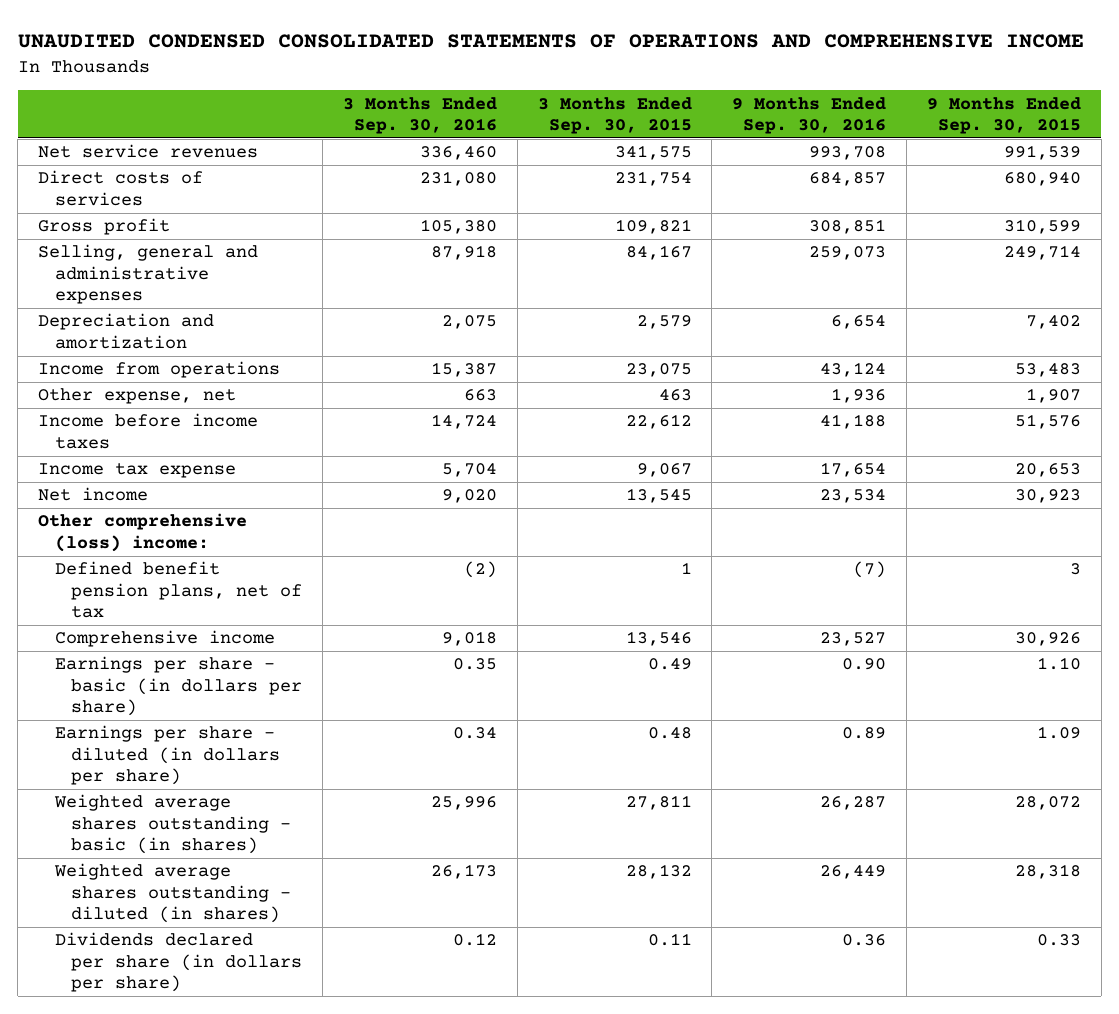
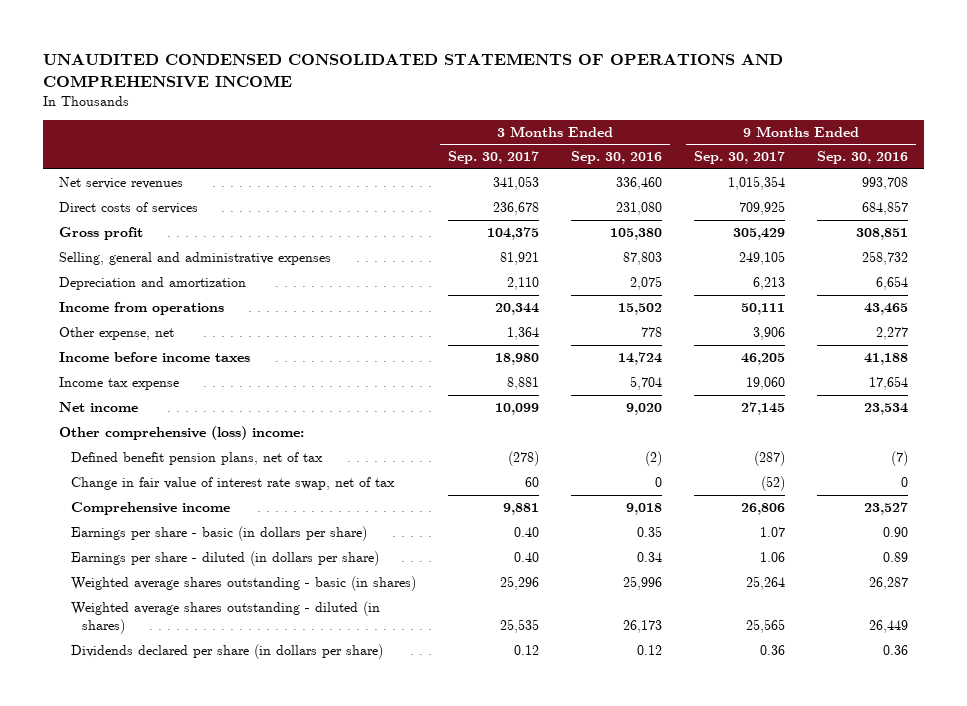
[537,96,692,135] 3 Months Ended Sep. 30, 2015 -> none
[926,96,1081,135] 9 Months Ended Sep. 30, 2015 -> none
none -> [447,151,539,165] Sep. 30, 2017
none -> [693,151,785,165] Sep. 30, 2017
[430,245,497,261] 87,918 -> [622,252,662,266] 87,803
[809,246,887,261] 259,073 -> [861,251,908,266] 258,732
[430,362,497,378] 15,387 -> [617,303,662,316] 15,502
[820,362,887,378] 43,124 -> [863,303,908,316] 43,465
[463,389,497,402] 663 -> [640,327,662,338] 778
[831,388,887,404] 1,936 -> [875,327,908,341] 2,277
none -> [70,477,395,491] Change in fair value of interest rate swap, net of tax

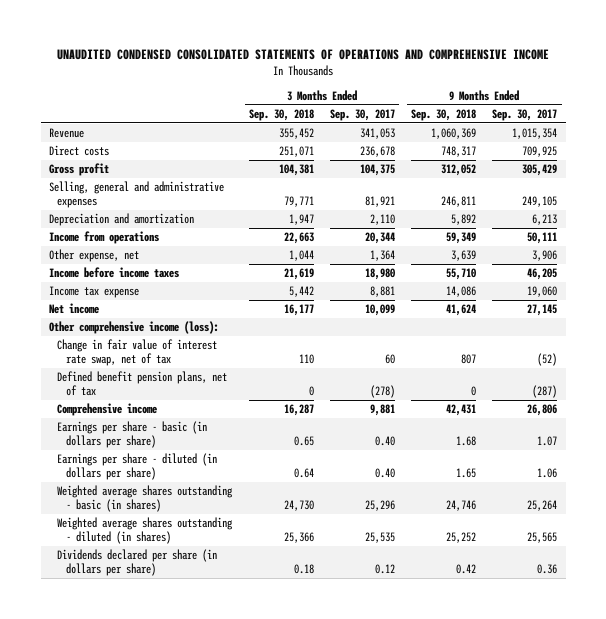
[570,151,662,165] Sep. 30, 2016 -> none
[816,151,908,165] Sep. 30, 2016 -> none
none -> [248,108,314,121] Sep. 30, 2018
none -> [411,108,477,121] Sep. 30, 2018
[59,177,184,190] Net service revenues -> [48,128,84,139] Revenue
[59,202,199,215] Direct costs of services -> [48,145,109,157] Direct costs
[59,426,305,441] Other comprehensive (loss) income: -> [48,321,219,335] Other comprehensive income (loss):
[70,452,323,466] Defined benefit pension plans, net of tax -> [57,371,228,396] Defined benefit pension plans, net of tax

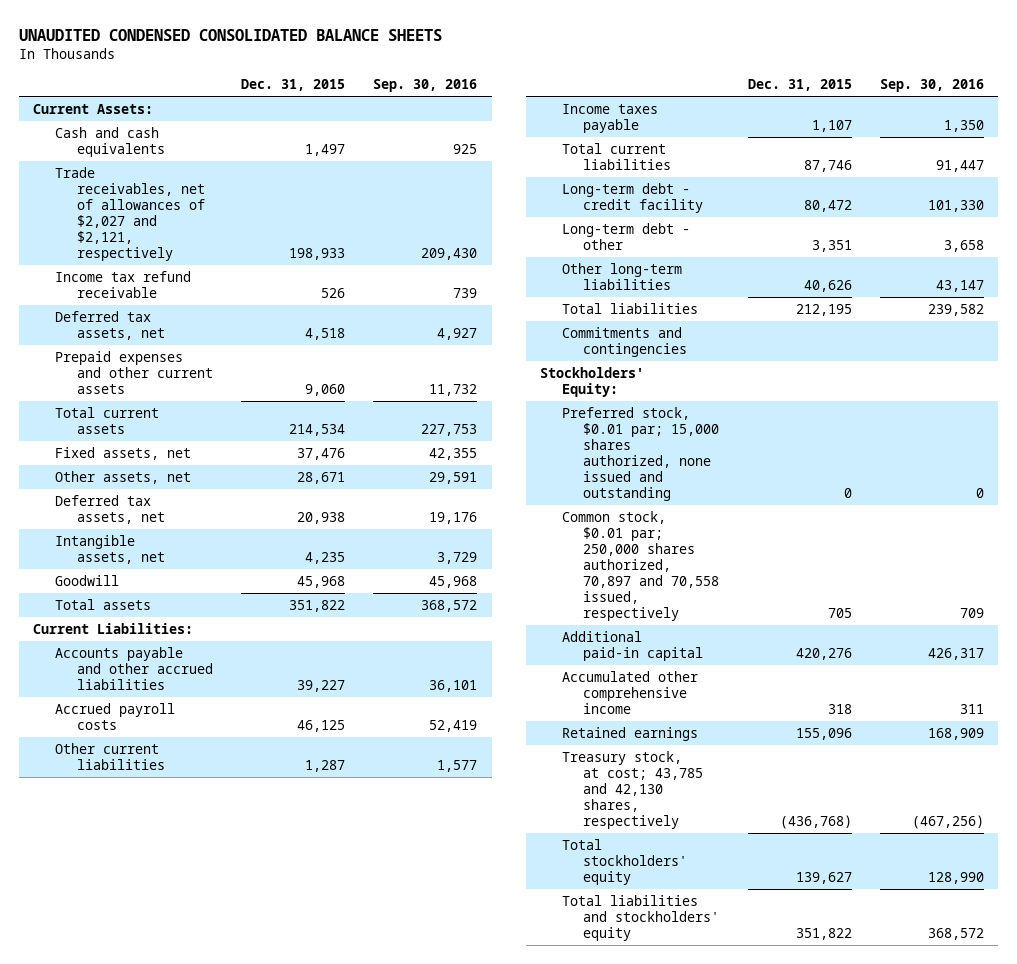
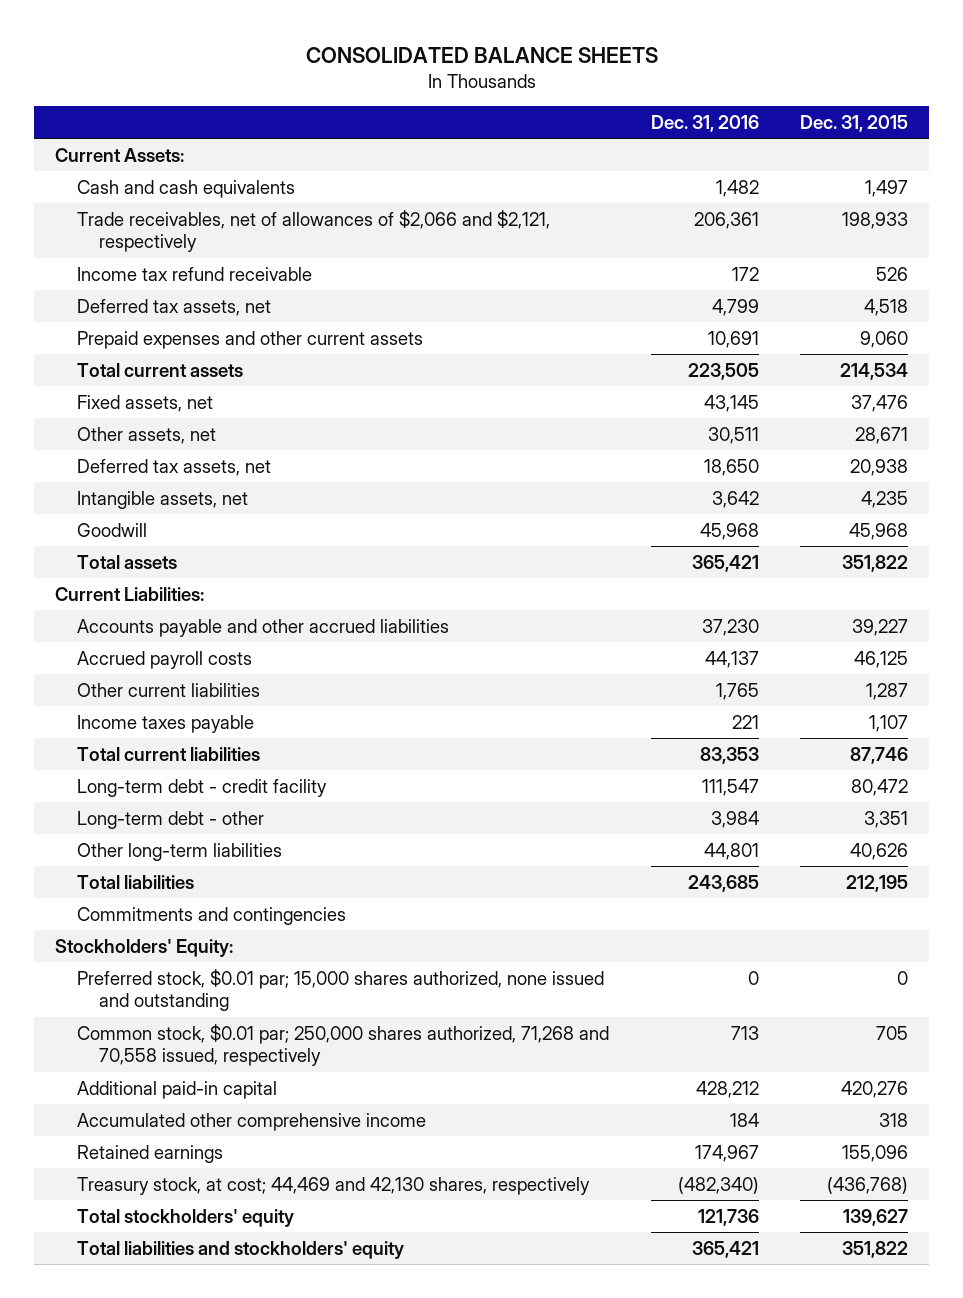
[19,28,443,41] UNAUDITED CONDENSED CONSOLIDATED BALANCE SHEETS -> [305,46,658,63] CONSOLIDATED BALANCE SHEETS
[373,79,478,93] Sep. 30, 2016 -> none
none -> [650,114,759,132] Dec. 31, 2016
[55,166,206,262] Trade receivables, net of allowances of $2,027 and $2,121, respectively -> [77,209,551,253] Trade receivables, net of allowances of $2,066 and $2,121, respectively
[561,510,720,622] Common stock, $0.01 par; 250,000 shares authorized, 70,897 and 70,558 issued, respectively -> [77,1023,610,1067] Common stock, $0.01 par; 250,000 shares authorized, 71,268 and 70,558 issued, respectively
[561,750,704,830] Treasury stock, at cost; 43,785 and 42,130 shares, respectively -> [77,1176,591,1195] Treasury stock, at cost; 44,469 and 42,130 shares, respectively

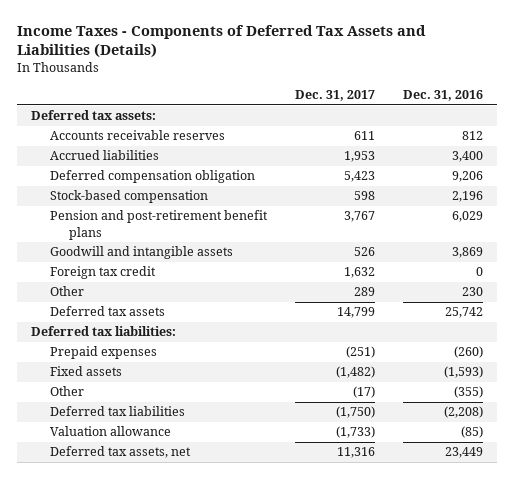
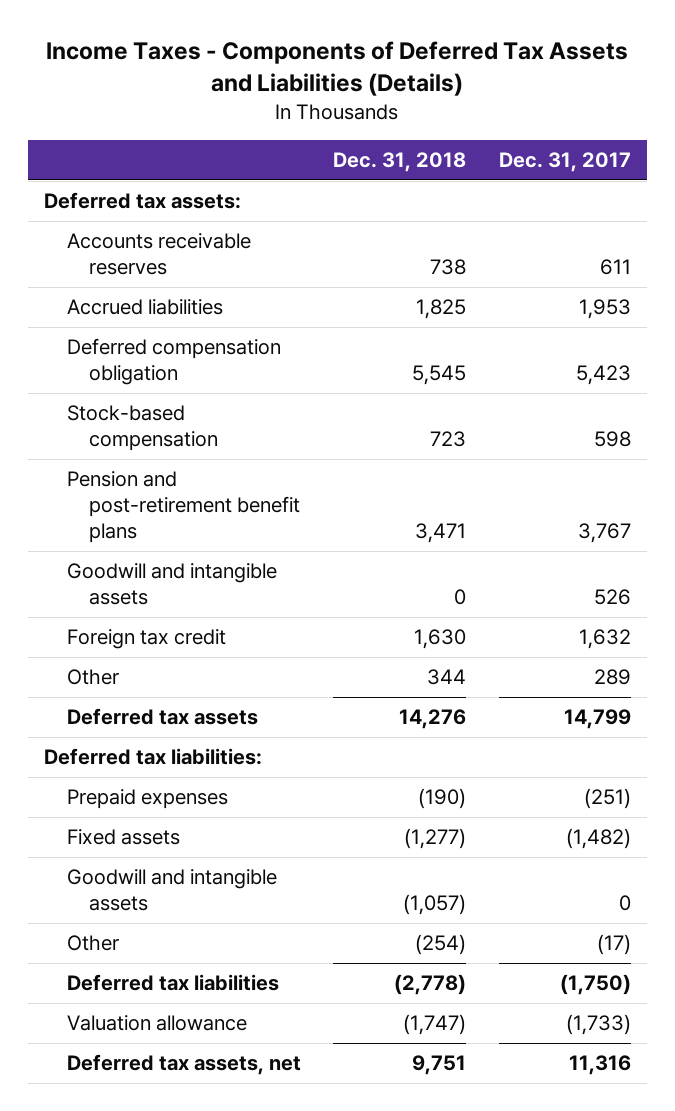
[403,90,484,102] Dec. 31, 2016 -> none
none -> [333,152,467,173] Dec. 31, 2018
none -> [66,869,277,912] Goodwill and intangible assets

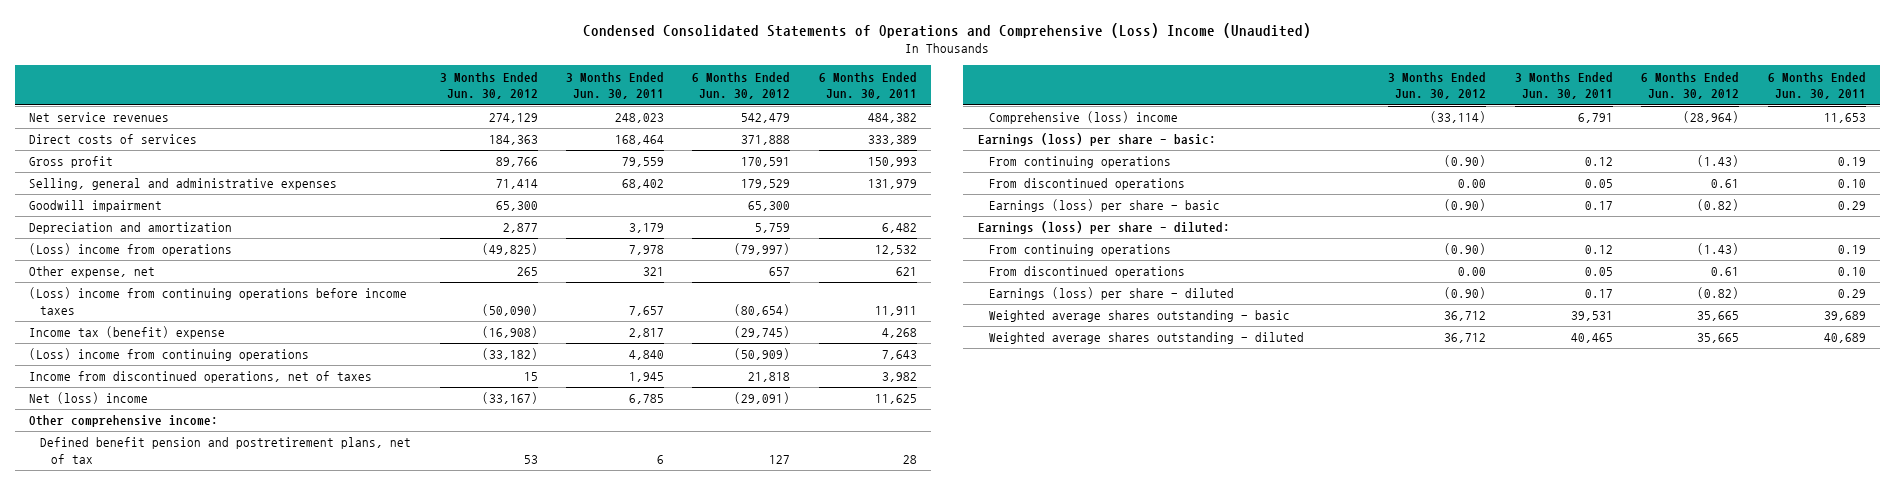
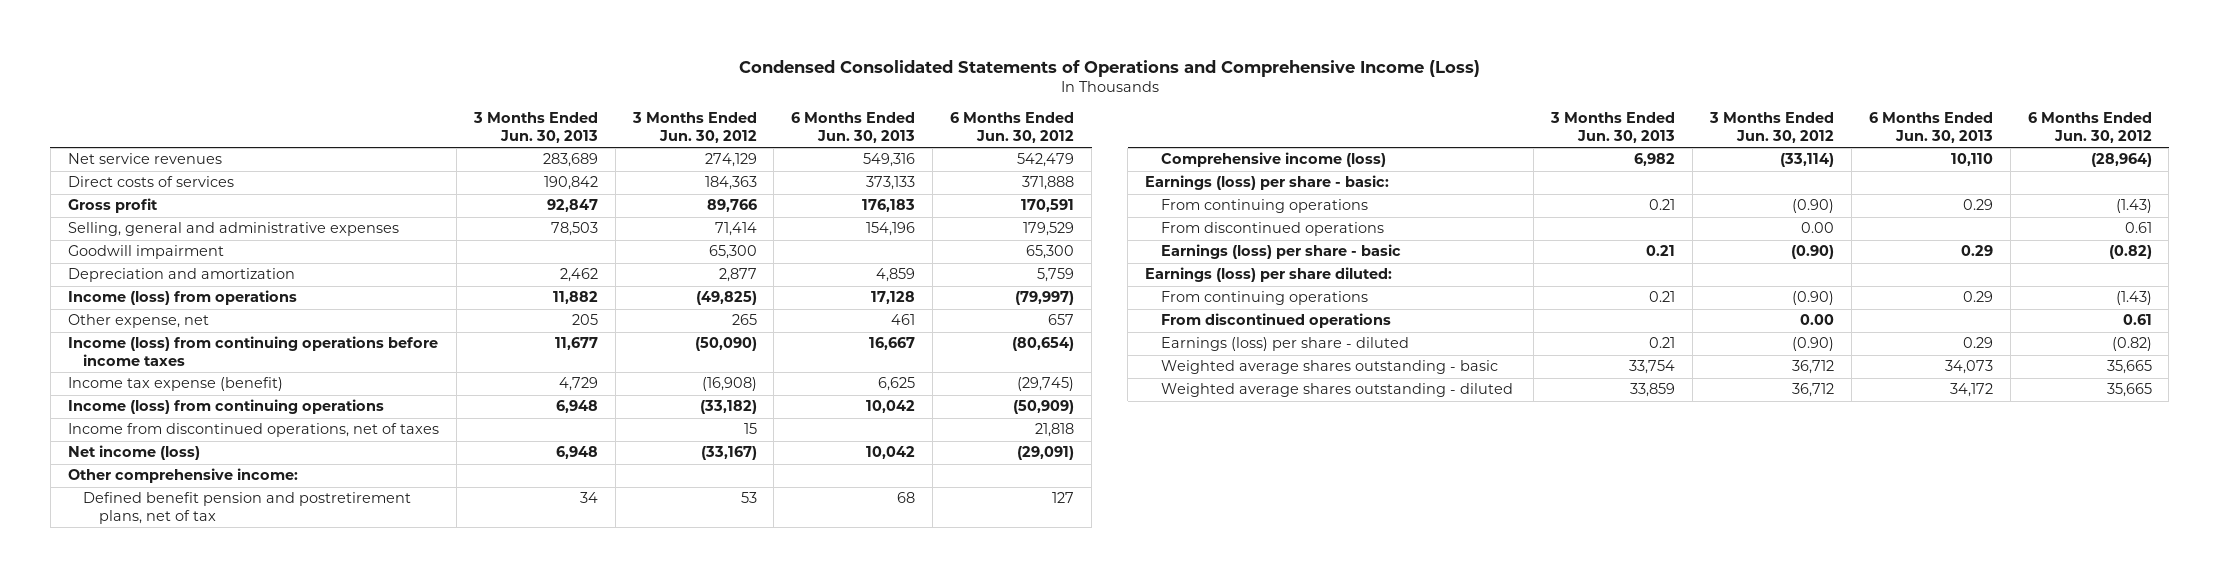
[583,22,1312,38] Condensed Consolidated Statements of Operations and Comprehensive (Loss) Income (Unaudited) -> [738,59,1480,77] Condensed Consolidated Statements of Operations and Comprehensive Income (Loss)
[565,71,664,100] 3 Months Ended Jun. 30, 2011 -> none
[818,71,917,100] 6 Months Ended Jun. 30, 2011 -> none
none -> [472,112,598,143] 3 Months Ended Jun. 30, 2013
none -> [791,112,916,143] 6 Months Ended Jun. 30, 2013
[29,243,233,257] (Loss) income from operations -> [67,290,297,306] Income (loss) from operations
[29,287,408,316] (Loss) income from continuing operations before income taxes -> [67,336,438,367] Income (loss) from continuing operations before income taxes
[29,326,226,340] Income tax (benefit) expense -> [67,377,283,392] Income tax expense (benefit)
[29,348,310,362] (Loss) income from continuing operations -> [67,399,384,415] Income (loss) from continuing operations
[29,392,149,405] Net (loss) income -> [67,445,200,461] Net income (loss)
[988,111,1178,125] Comprehensive (loss) income -> [1160,152,1386,168] Comprehensive income (loss)
[977,221,1230,235] Earnings (loss) per share - diluted: -> [1145,267,1393,283] Earnings (loss) per share diluted:

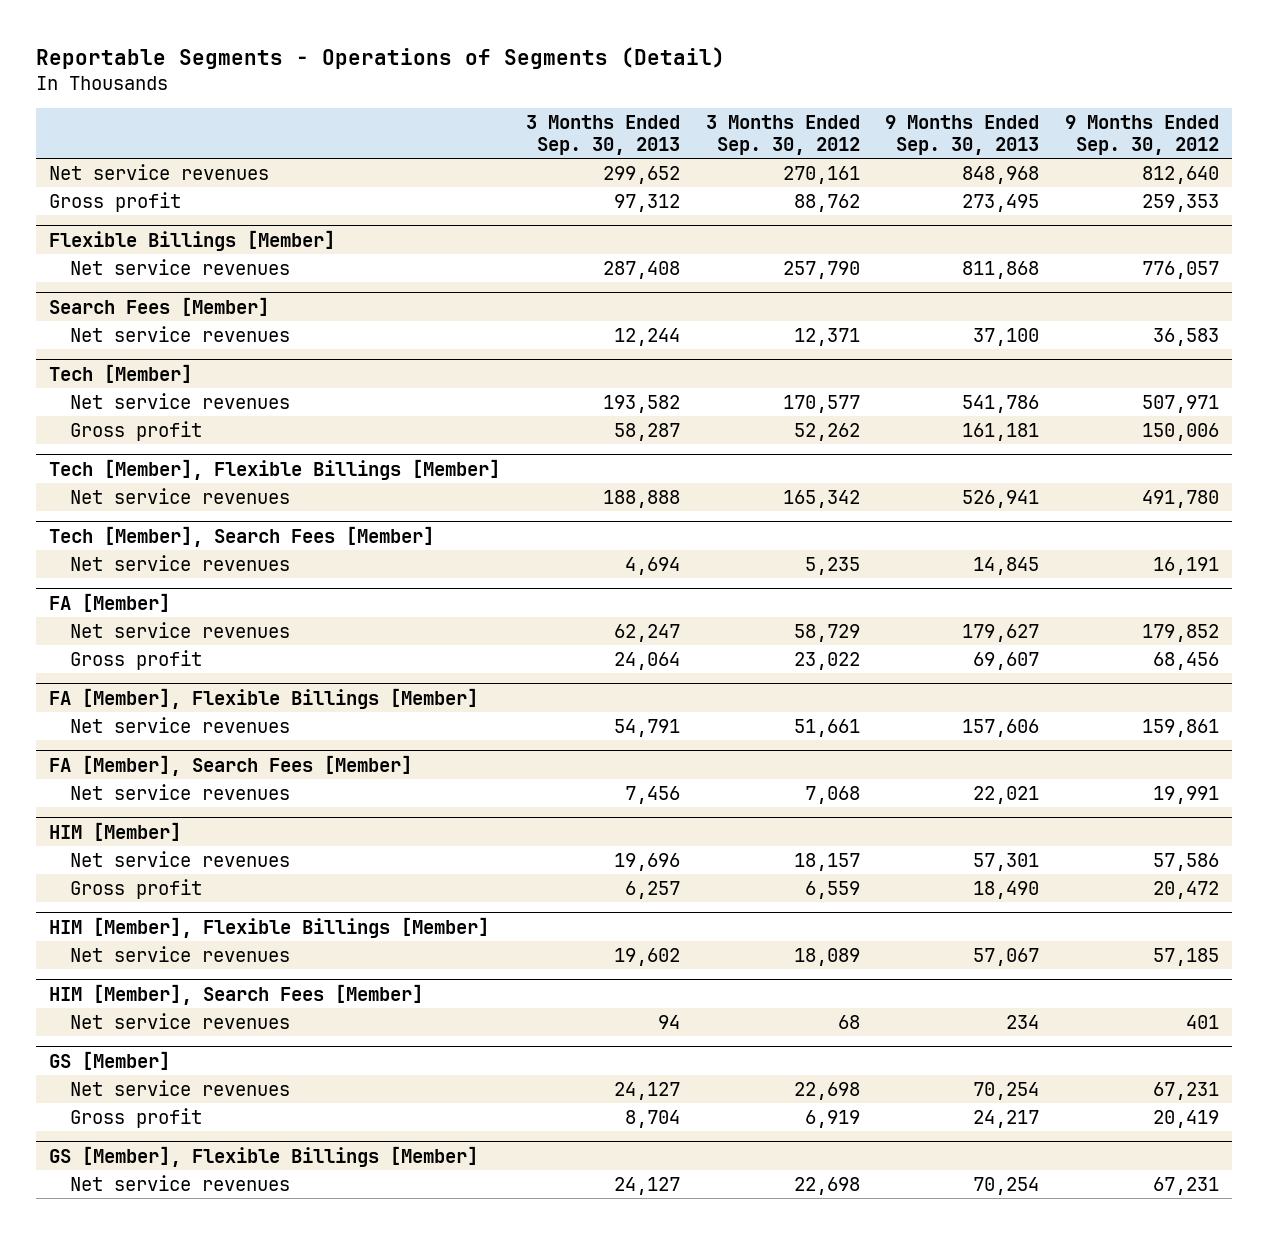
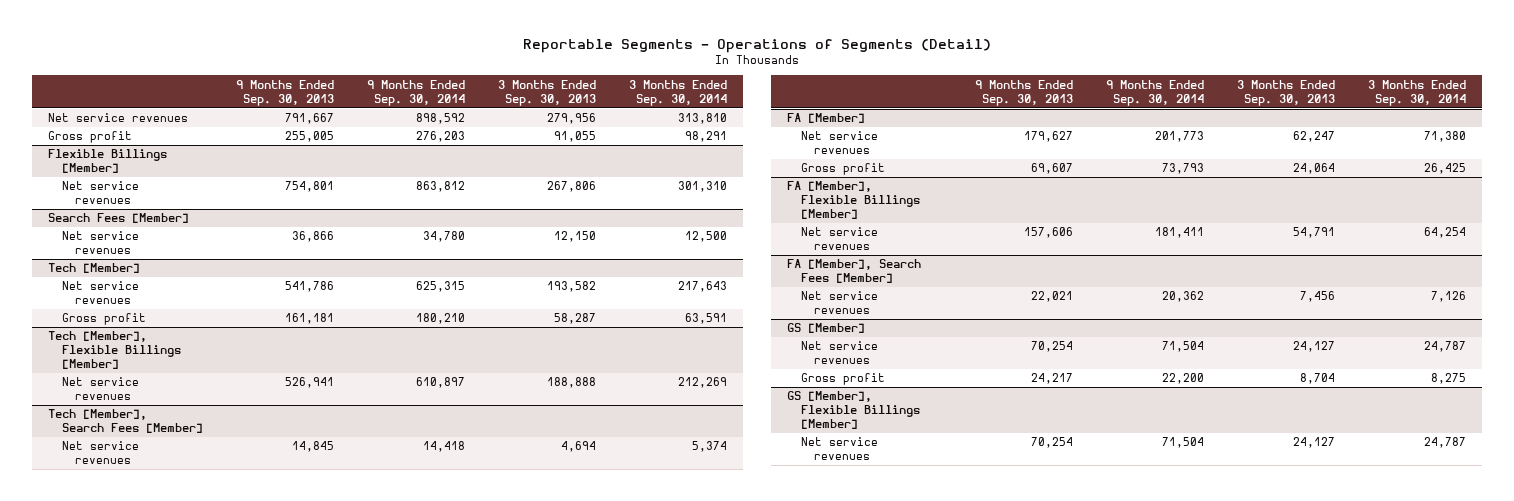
[705,115,860,155] 3 Months Ended Sep. 30, 2012 -> none
[1064,115,1219,155] 9 Months Ended Sep. 30, 2012 -> none
none -> [366,79,465,106] 9 Months Ended Sep. 30, 2014
none -> [628,79,727,106] 3 Months Ended Sep. 30, 2014
[602,165,680,184] 299,652 -> [546,113,596,125] 279,956
[962,165,1040,184] 848,968 -> [284,113,334,125] 791,667
[613,193,680,212] 97,312 -> [553,131,596,143] 91,055
[962,193,1040,212] 273,495 -> [284,131,334,143] 255,005
[602,260,680,279] 287,408 -> [546,181,596,193] 267,806
[962,260,1040,279] 811,868 -> [284,181,334,193] 754,801
[613,327,680,346] 12,244 -> [553,231,596,243] 12,150
[973,327,1040,346] 37,100 -> [291,231,334,243] 36,866
[49,821,182,841] HIM [Member] -> none
[69,850,290,867] Net service revenues -> none
[69,878,202,899] Gross profit -> none
[49,916,490,938] HIM [Member], Flexible Billings [Member] -> none
[69,945,290,962] Net service revenues -> none
[49,983,424,1005] HIM [Member], Search Fees [Member] -> none
[69,1012,290,1029] Net service revenues -> none

